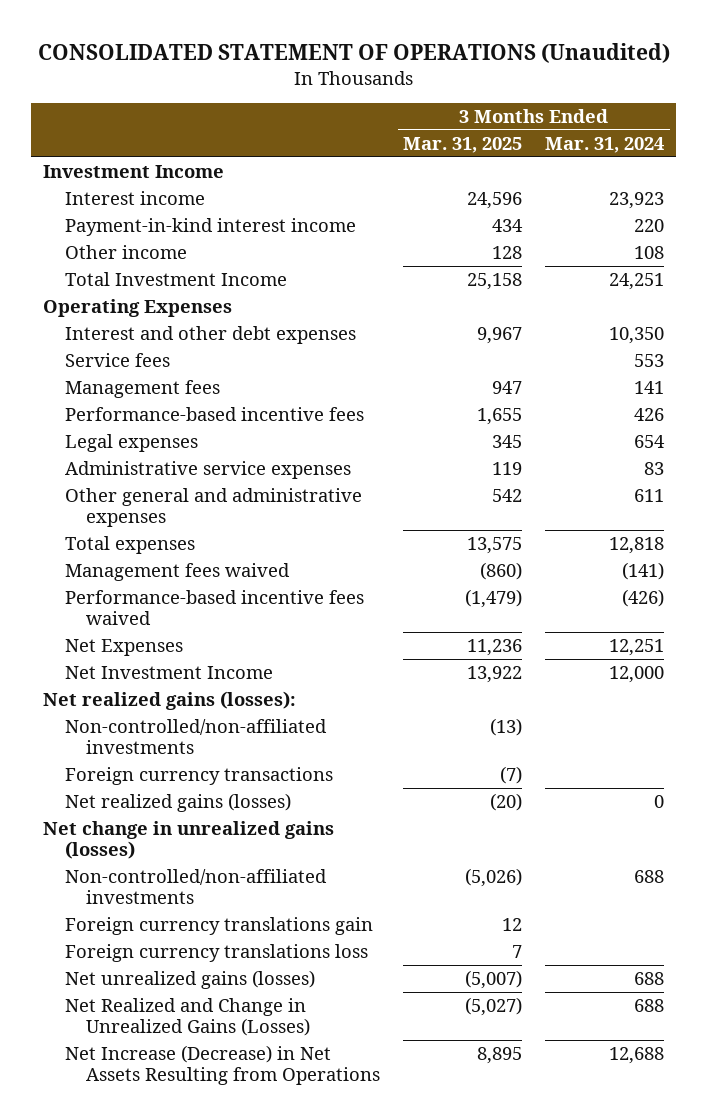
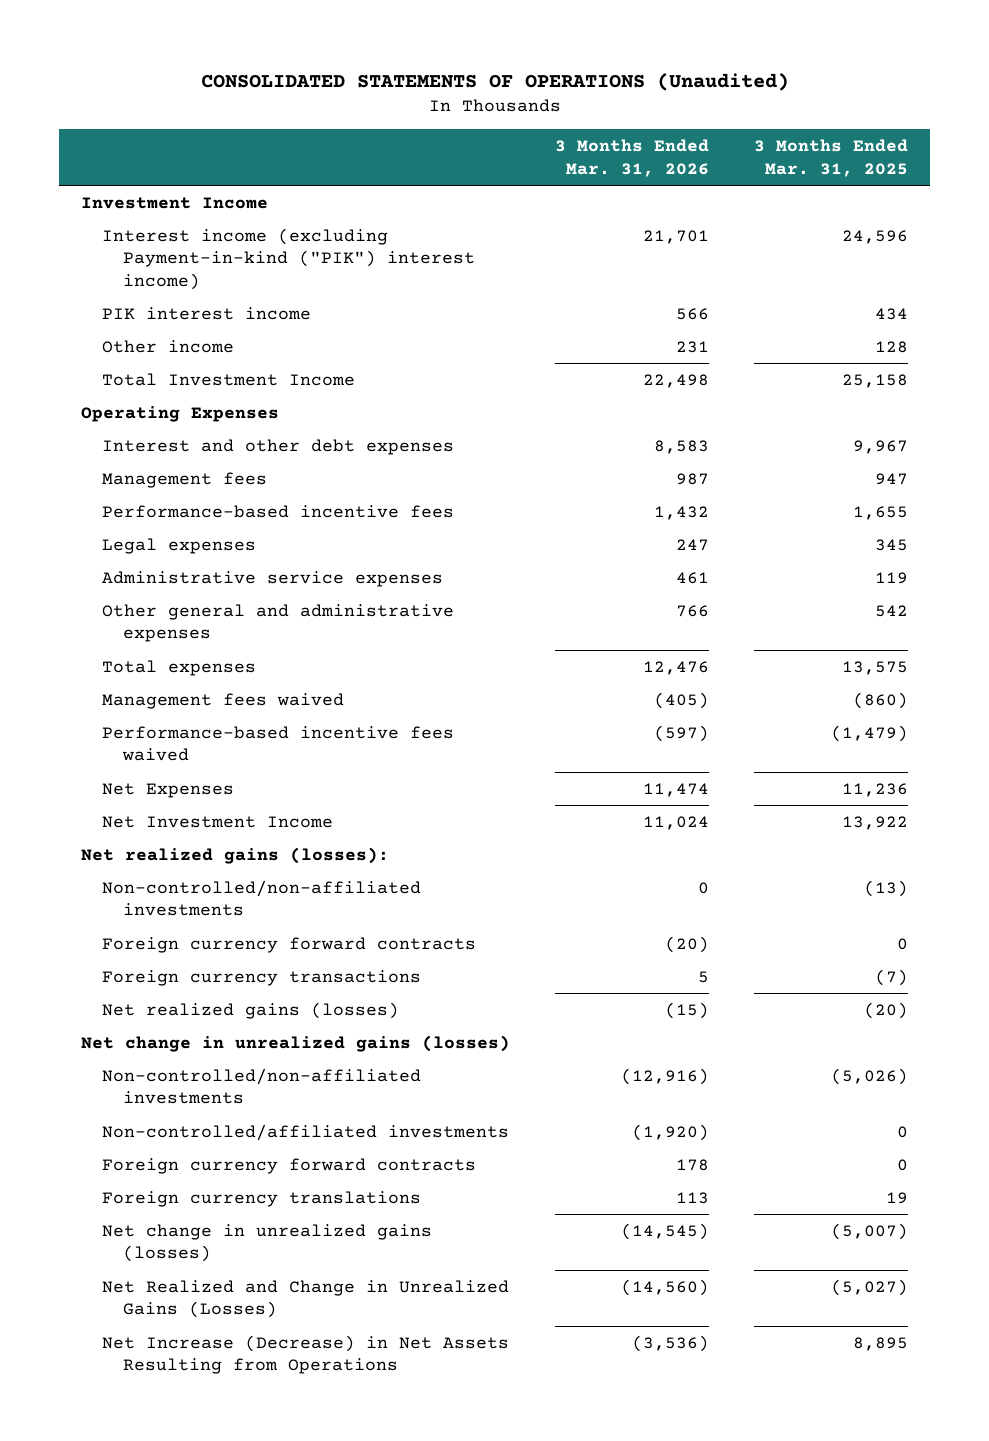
[37,42,670,63] CONSOLIDATED STATEMENT OF OPERATIONS (Unaudited) -> [200,73,789,92] CONSOLIDATED STATEMENTS OF OPERATIONS (Unaudited)
[545,136,665,153] Mar. 31, 2024 -> none
none -> [555,139,710,177] 3 Months Ended Mar. 31, 2026
[64,190,205,205] Interest income -> [102,227,476,290] Interest income (excluding Payment-in-kind ("PIK") interest income)
[64,217,356,236] Payment-in-kind interest income -> [102,306,312,320] PIK interest income
[64,352,170,367] Service fees -> none
none -> [102,936,477,953] Foreign currency forward contracts
[64,943,368,962] Foreign currency translations loss -> none
none -> [102,1123,510,1141] Non-controlled/affiliated investments
none -> [102,1157,477,1174] Foreign currency forward contracts
[64,916,373,935] Foreign currency translations gain -> [102,1190,422,1207] Foreign currency translations
[502,917,523,931] 12 -> [885,1191,908,1204] 19
[64,969,315,989] Net unrealized gains (losses) -> [102,1223,433,1263] Net change in unrealized gains (losses)

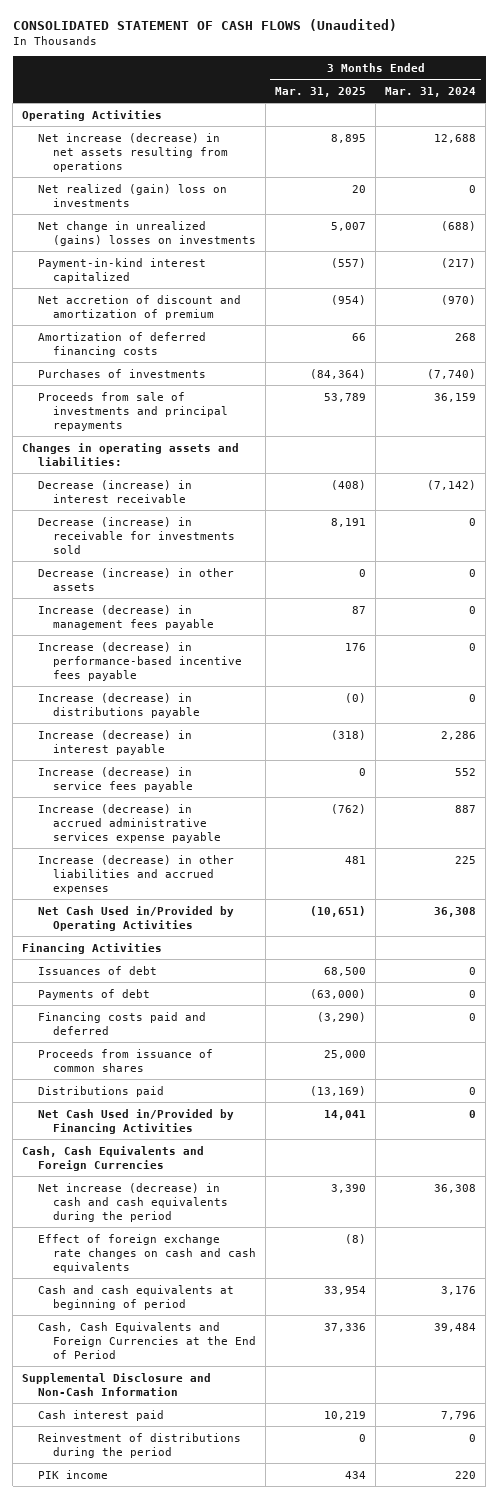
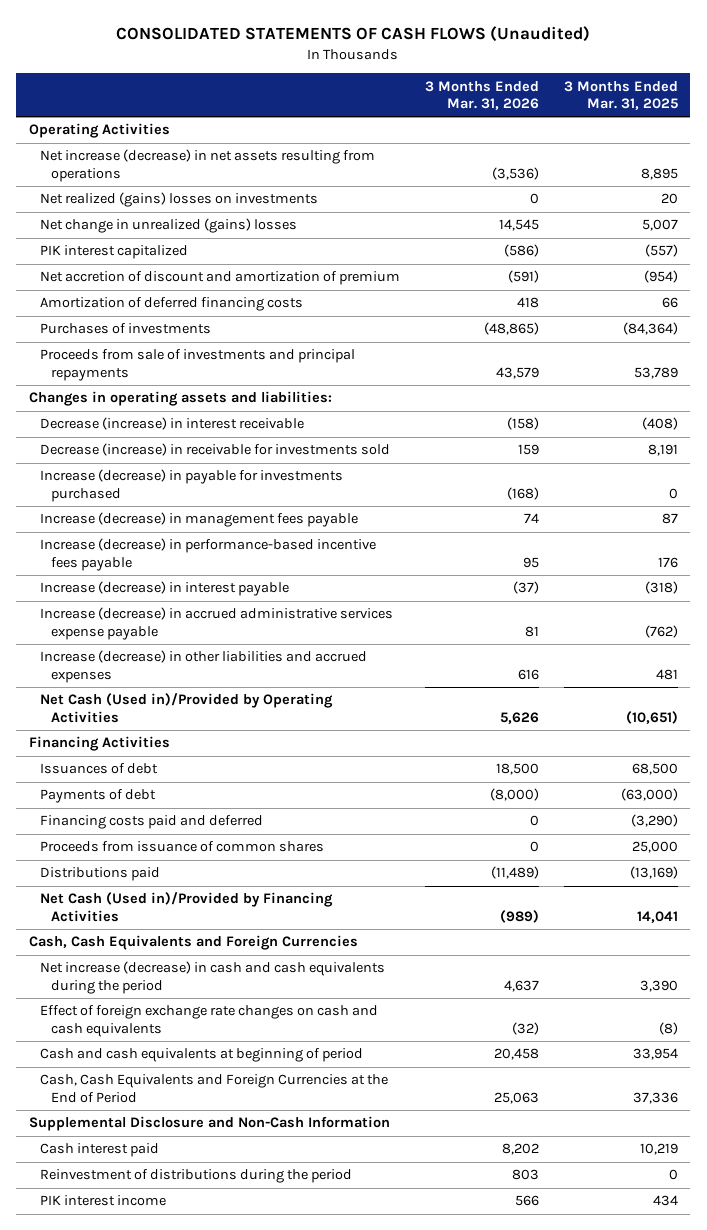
[12,19,397,32] CONSOLIDATED STATEMENT OF CASH FLOWS (Unaudited) -> [116,26,591,43] CONSOLIDATED STATEMENTS OF CASH FLOWS (Unaudited)
[385,86,477,97] Mar. 31, 2024 -> none
none -> [424,80,539,111] 3 Months Ended Mar. 31, 2026
[37,183,227,207] Net realized (gain) loss on investments -> [39,192,318,208] Net realized (gains) losses on investments
[37,220,256,246] Net change in unrealized (gains) losses on investments -> [39,218,297,234] Net change in unrealized (gains) losses
[37,257,206,283] Payment-in-kind interest capitalized -> [39,245,188,260] PIK interest capitalized
[37,567,234,591] Decrease (increase) in other assets -> none
none -> [39,469,343,502] Increase (decrease) in payable for investments purchased
[37,692,200,718] Increase (decrease) in distributions payable -> none
[37,766,193,792] Increase (decrease) in service fees payable -> none
[37,905,234,931] Net Cash Used in/Provided by Operating Activities -> [39,693,333,723] Net Cash (Used in)/Provided by Operating Activities
[37,1108,234,1134] Net Cash Used in/Provided by Financing Activities -> [39,892,333,922] Net Cash (Used in)/Provided by Financing Activities
[37,1469,108,1479] PIK income -> [39,1195,166,1207] PIK interest income

